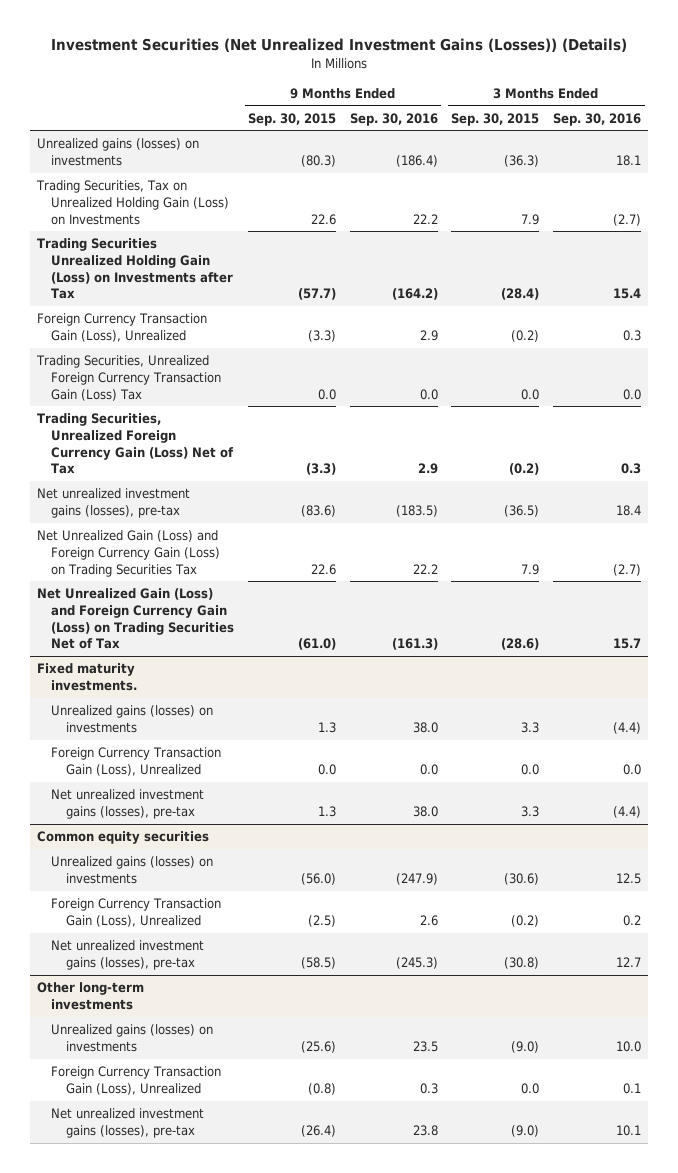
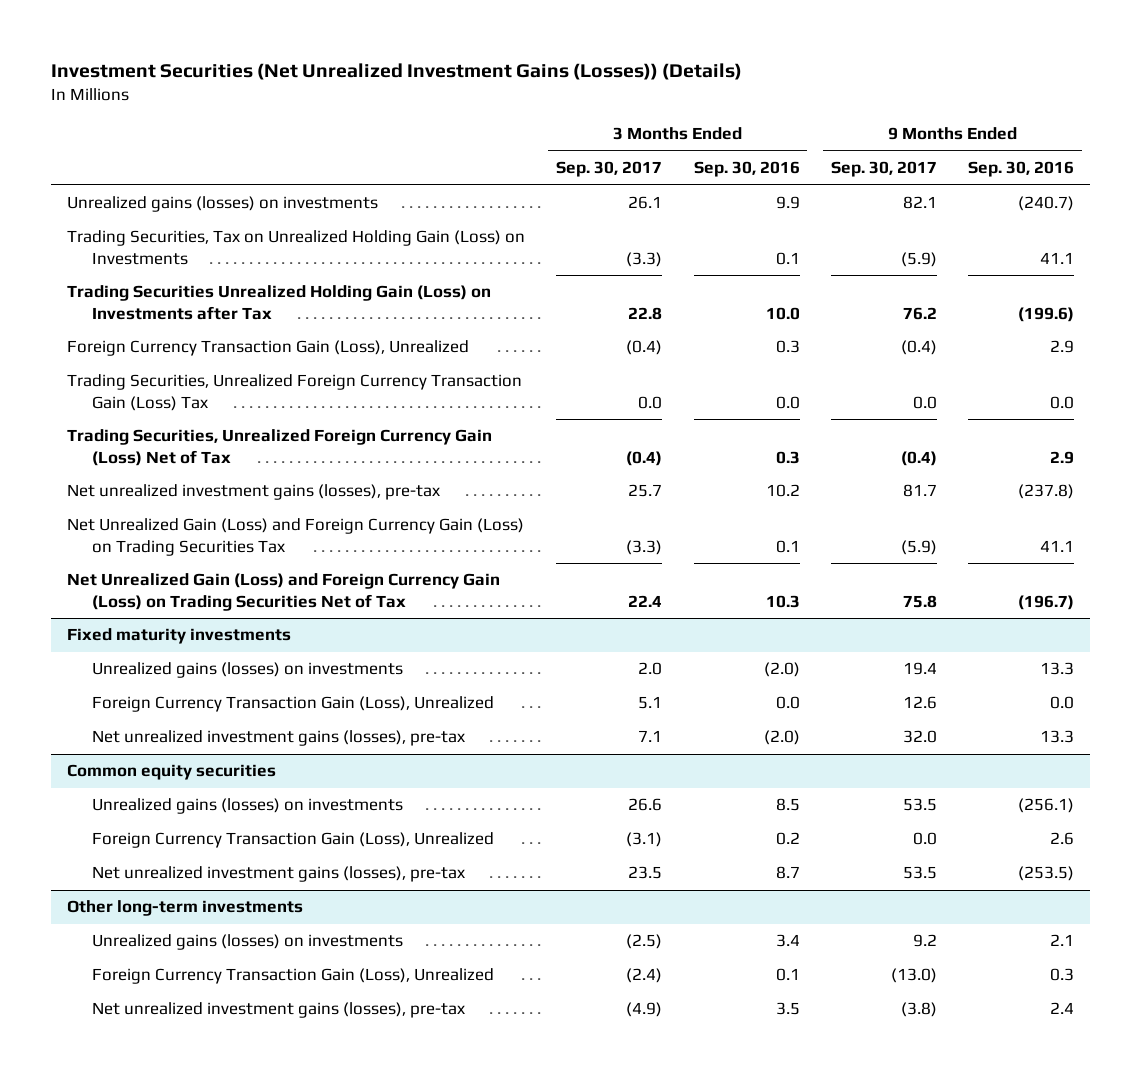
[247,112,336,126] Sep. 30, 2015 -> none
[451,112,540,126] Sep. 30, 2015 -> none
none -> [556,161,663,178] Sep. 30, 2017
none -> [830,161,937,178] Sep. 30, 2017
[395,154,438,167] (186.4) -> [1018,196,1075,212] (240.7)
[616,154,642,166] 18.1 -> [775,196,800,210] 9.9
[412,213,438,224] 22.2 -> [1040,251,1075,264] 41.1
[613,213,642,226] (2.7) -> [775,251,800,265] 0.1
[391,288,438,301] (164.2) -> [1018,306,1075,322] (199.6)
[613,288,642,300] 15.4 -> [765,306,800,320] 10.0
[395,504,438,517] (183.5) -> [1018,484,1075,500] (237.8)
[616,504,642,516] 18.4 -> [765,484,800,498] 10.2
[412,563,438,574] 22.2 -> [1040,539,1075,552] 41.1
[613,563,642,576] (2.7) -> [775,539,800,553] 0.1
[391,638,438,651] (161.3) -> [1018,594,1075,610] (196.7)
[613,638,642,650] 15.7 -> [765,594,800,608] 10.3
[36,663,138,691] Fixed maturity investments. -> [66,628,291,645] Fixed maturity investments
[412,721,438,733] 38.0 -> [1040,662,1075,676] 13.3
[613,721,642,734] (4.4) -> [763,662,800,678] (2.0)
[412,805,438,817] 38.0 -> [1040,730,1075,744] 13.3
[613,805,642,818] (4.4) -> [763,730,800,746] (2.0)
[395,872,438,885] (247.9) -> [1018,798,1075,814] (256.1)
[616,872,642,884] 12.5 -> [775,798,800,812] 8.5
[395,956,438,969] (245.3) -> [1018,866,1075,882] (253.5)
[616,956,642,967] 12.7 -> [775,866,800,880] 8.7
[412,1040,438,1052] 23.5 -> [1050,934,1075,947] 2.1
[616,1040,642,1052] 10.0 -> [775,934,800,948] 3.4
[412,1124,438,1136] 23.8 -> [1050,1002,1075,1015] 2.4
[616,1124,642,1136] 10.1 -> [775,1002,800,1016] 3.5

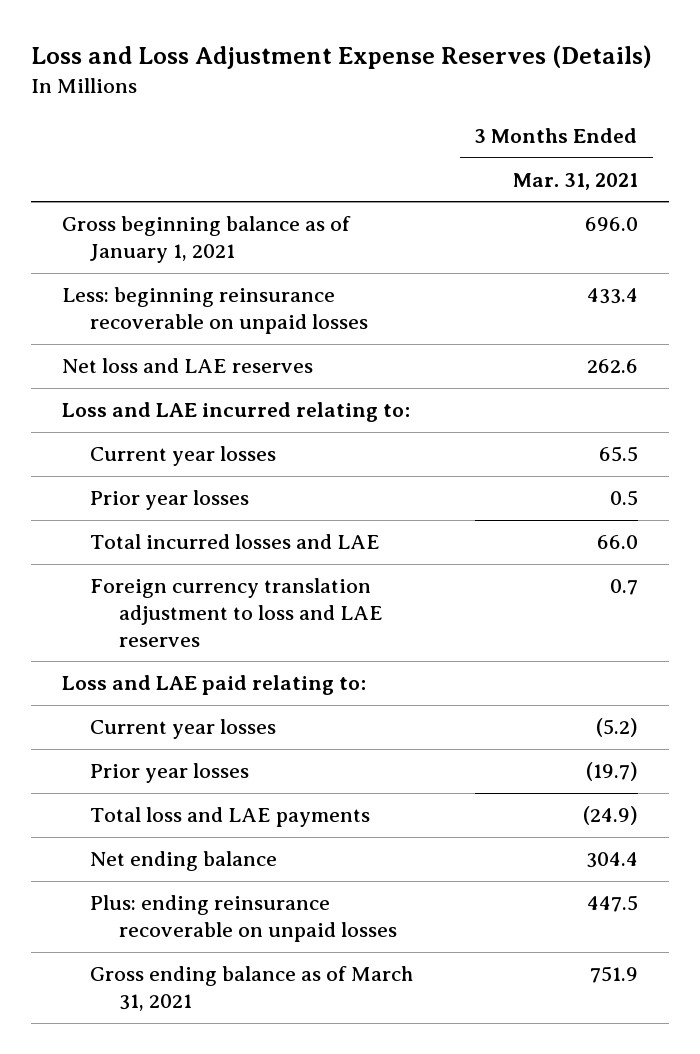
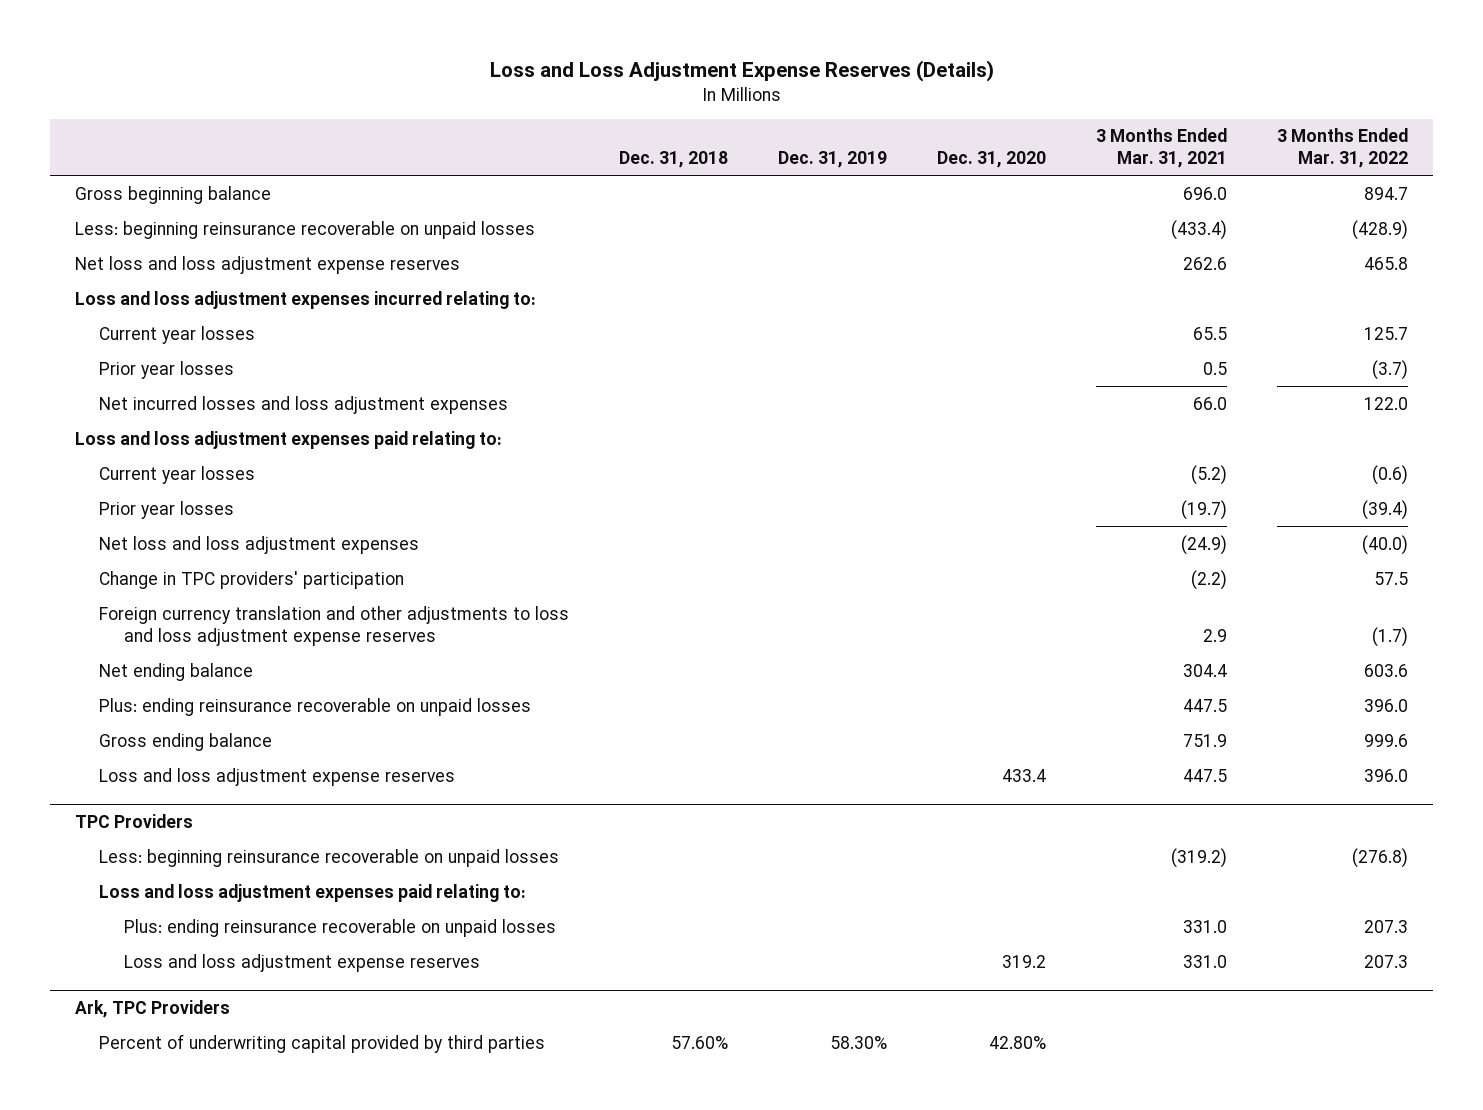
none -> [619,151,729,169] Dec. 31, 2018
none -> [778,151,888,169] Dec. 31, 2019
none -> [937,151,1047,169] Dec. 31, 2020
none -> [1277,128,1409,169] 3 Months Ended Mar. 31, 2022
[62,216,352,264] Gross beginning balance as of January 1, 2021 -> [74,185,271,204] Gross beginning balance
[586,288,638,305] 433.4 -> [1171,219,1228,240] (433.4)
[62,358,314,374] Net loss and LAE reserves -> [74,255,460,274] Net loss and loss adjustment expense reserves
[62,402,411,423] Loss and LAE incurred relating to: -> [74,290,536,309] Loss and loss adjustment expenses incurred relating to:
[90,578,383,647] Foreign currency translation adjustment to loss and LAE reserves -> none
[90,534,381,550] Total incurred losses and LAE -> [99,395,509,414] Net incurred losses and loss adjustment expenses
[62,675,367,696] Loss and LAE paid relating to: -> [74,430,502,449] Loss and loss adjustment expenses paid relating to:
[90,807,371,828] Total loss and LAE payments -> [99,535,420,554] Net loss and loss adjustment expenses
none -> [99,570,405,589] Change in TPC providers' participation
none -> [99,605,570,646] Foreign currency translation and other adjustments to loss and loss adjustment expense reserves
[90,966,414,1012] Gross ending balance as of March 31, 2021 -> [99,732,273,751] Gross ending balance
none -> [99,767,456,786] Loss and loss adjustment expense reserves
none -> [74,813,193,828] TPC Providers
none -> [99,848,560,867] Less: beginning reinsurance recoverable on unpaid losses
none -> [99,883,527,902] Loss and loss adjustment expenses paid relating to:
none -> [123,918,556,937] Plus: ending reinsurance recoverable on unpaid losses
none -> [123,953,480,972] Loss and loss adjustment expense reserves
none -> [74,999,230,1018] Ark, TPC Providers
none -> [99,1033,546,1053] Percent of underwriting capital provided by third parties

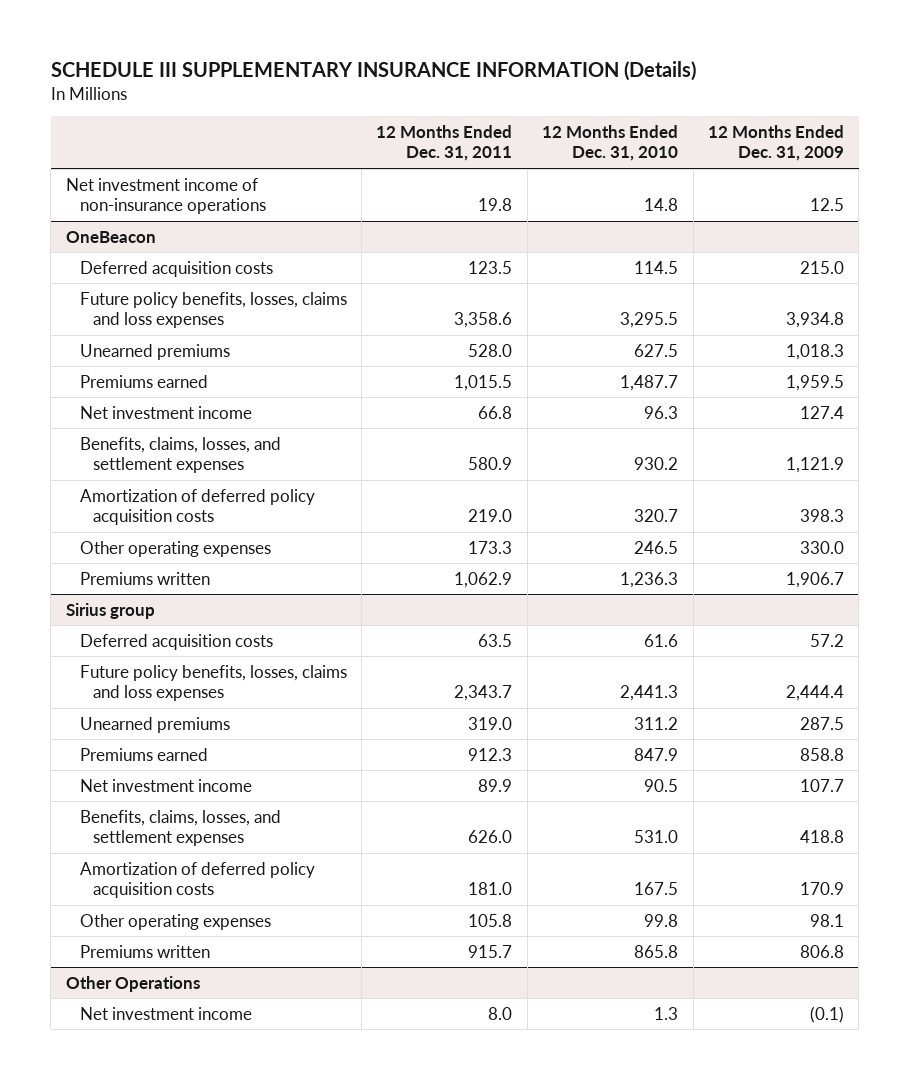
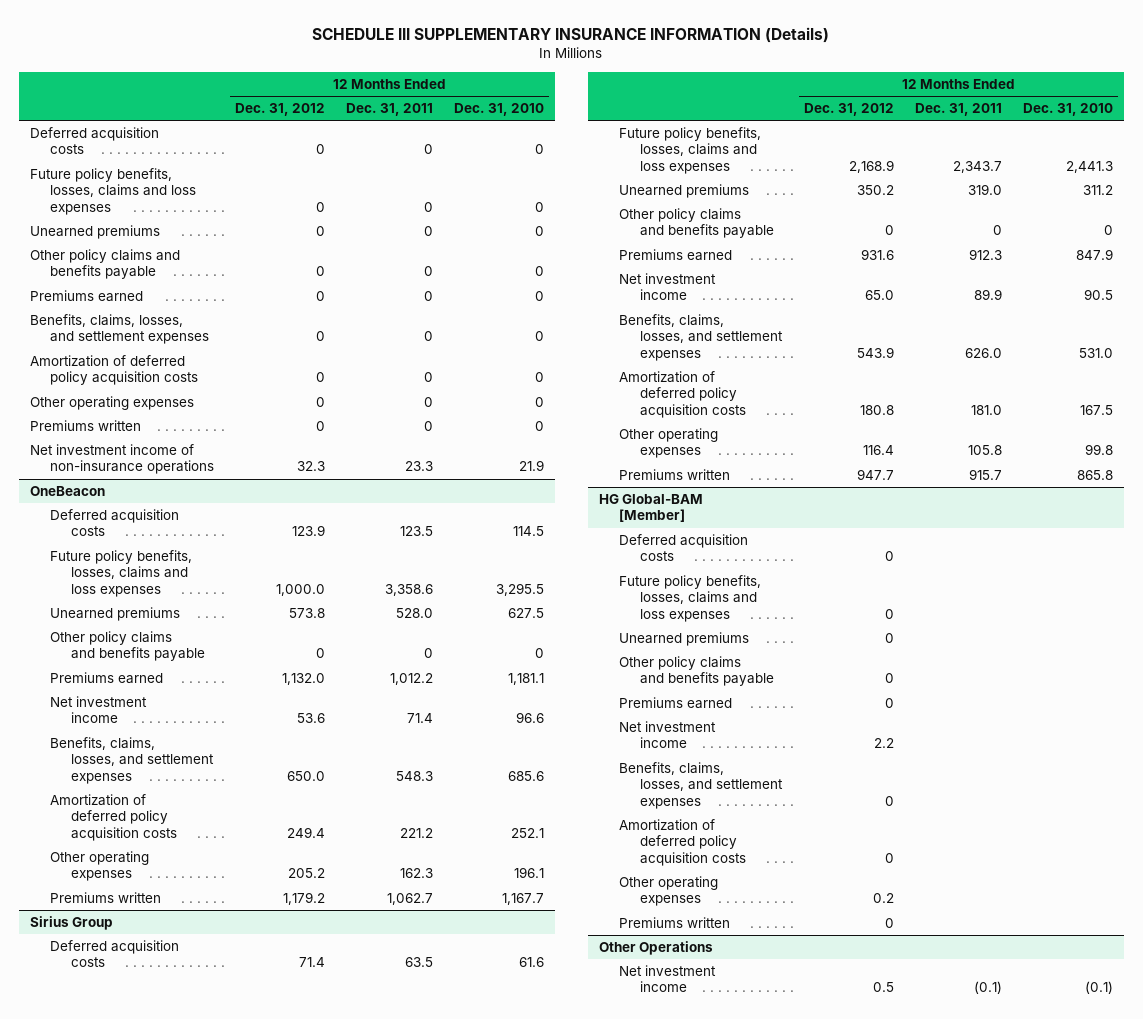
[708,125,845,162] 12 Months Ended Dec. 31, 2009 -> none
none -> [235,103,326,117] Dec. 31, 2012
none -> [29,127,159,155] Deferred acquisition costs
none -> [29,168,197,215] Future policy benefits, losses, claims and loss expenses
none -> [29,225,160,240] Unearned premiums
none -> [29,249,180,280] Other policy claims and benefits payable
none -> [29,290,143,303] Premiums earned
none -> [29,314,210,345] Benefits, claims, losses, and settlement expenses
none -> [29,355,199,386] Amortization of deferred policy acquisition costs
none -> [29,396,194,411] Other operating expenses
none -> [29,420,141,432] Premiums written
[478,197,513,211] 19.8 -> [405,461,434,472] 23.3
[644,197,679,211] 14.8 -> [519,460,545,472] 21.9
none -> [50,631,205,662] Other policy claims and benefits payable
[454,374,513,391] 1,015.5 -> [390,673,434,686] 1,012.2
[620,374,679,391] 1,487.7 -> [508,673,545,686] 1,181.1
[478,405,513,419] 66.8 -> [407,713,434,724] 71.4
[644,405,679,419] 96.3 -> [516,712,545,724] 96.6
[468,456,513,470] 580.9 -> [396,770,434,781] 548.3
[634,456,679,470] 930.2 -> [508,770,545,781] 685.6
[468,508,513,522] 219.0 -> [400,827,434,838] 221.2
[634,508,679,522] 320.7 -> [511,827,545,838] 252.1
[468,540,513,554] 173.3 -> [400,868,434,879] 162.3
[634,540,679,554] 246.5 -> [514,867,545,879] 196.1
[454,571,513,588] 1,062.9 -> [387,893,434,906] 1,062.7
[620,571,679,588] 1,236.3 -> [502,893,545,906] 1,167.7
[65,602,155,619] Sirius group -> [29,916,113,931] Sirius Group
none -> [619,208,774,239] Other policy claims and benefits payable
none -> [598,494,703,523] HG Global-BAM [Member]
none -> [619,534,749,562] Deferred acquisition costs
none -> [619,575,762,622] Future policy benefits, losses, claims and loss expenses
none -> [619,632,750,647] Unearned premiums
none -> [619,656,774,687] Other policy claims and benefits payable
none -> [619,697,733,710] Premiums earned
none -> [619,721,717,749] Net investment income
none -> [619,762,783,809] Benefits, claims, losses, and settlement expenses
none -> [619,819,746,866] Amortization of deferred policy acquisition costs
none -> [619,876,719,907] Other operating expenses
none -> [619,917,731,929] Premiums written
[488,1006,513,1020] 8.0 -> [974,981,1003,995] (0.1)
[654,1006,679,1020] 1.3 -> [1085,981,1114,995] (0.1)

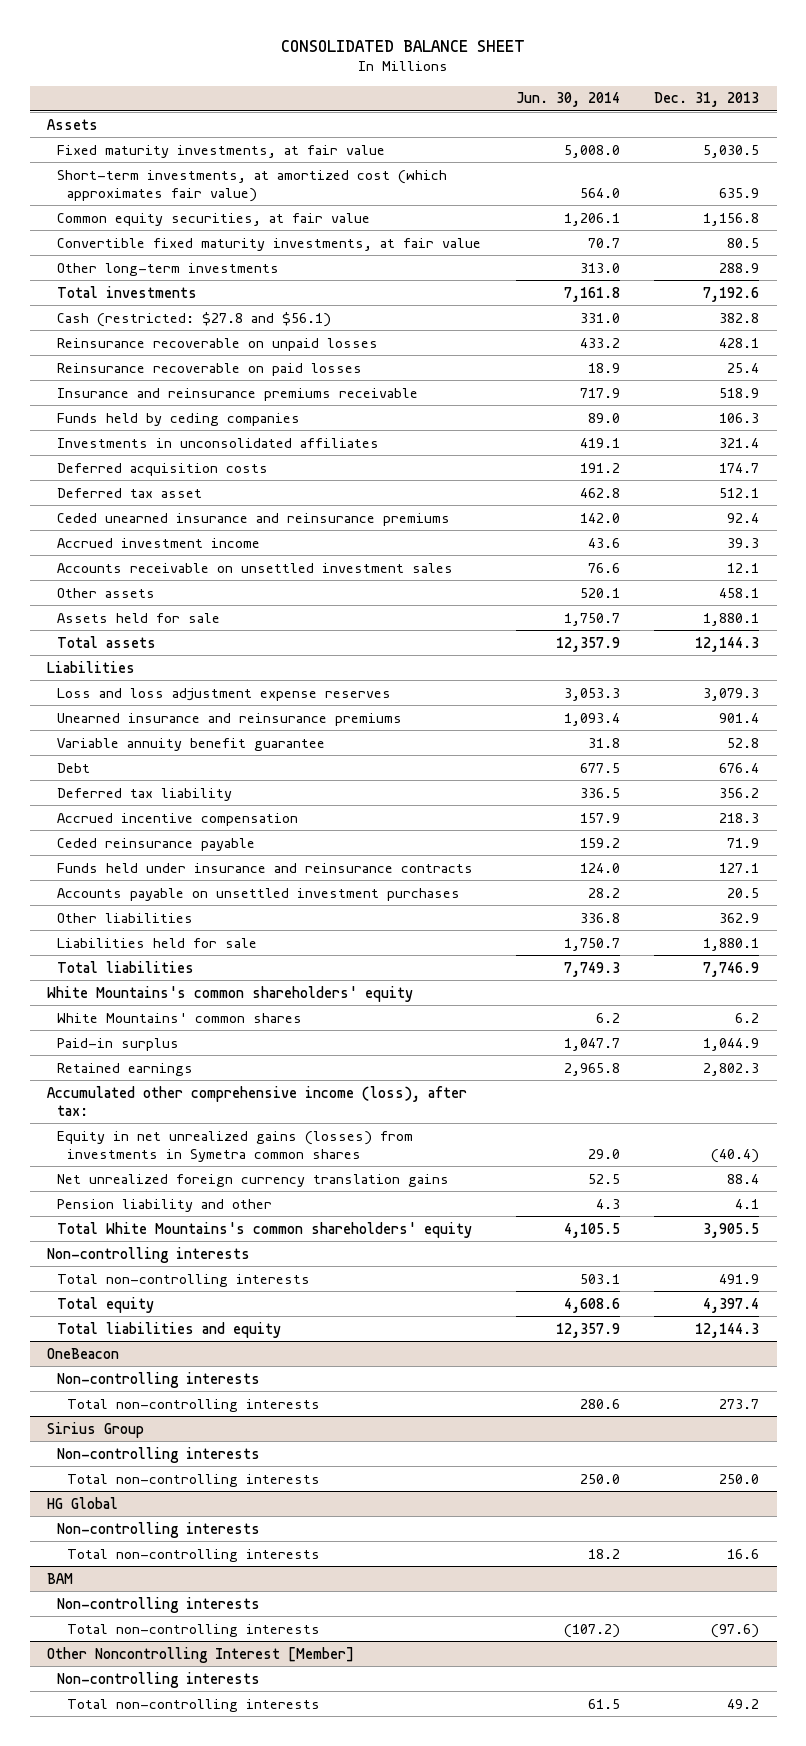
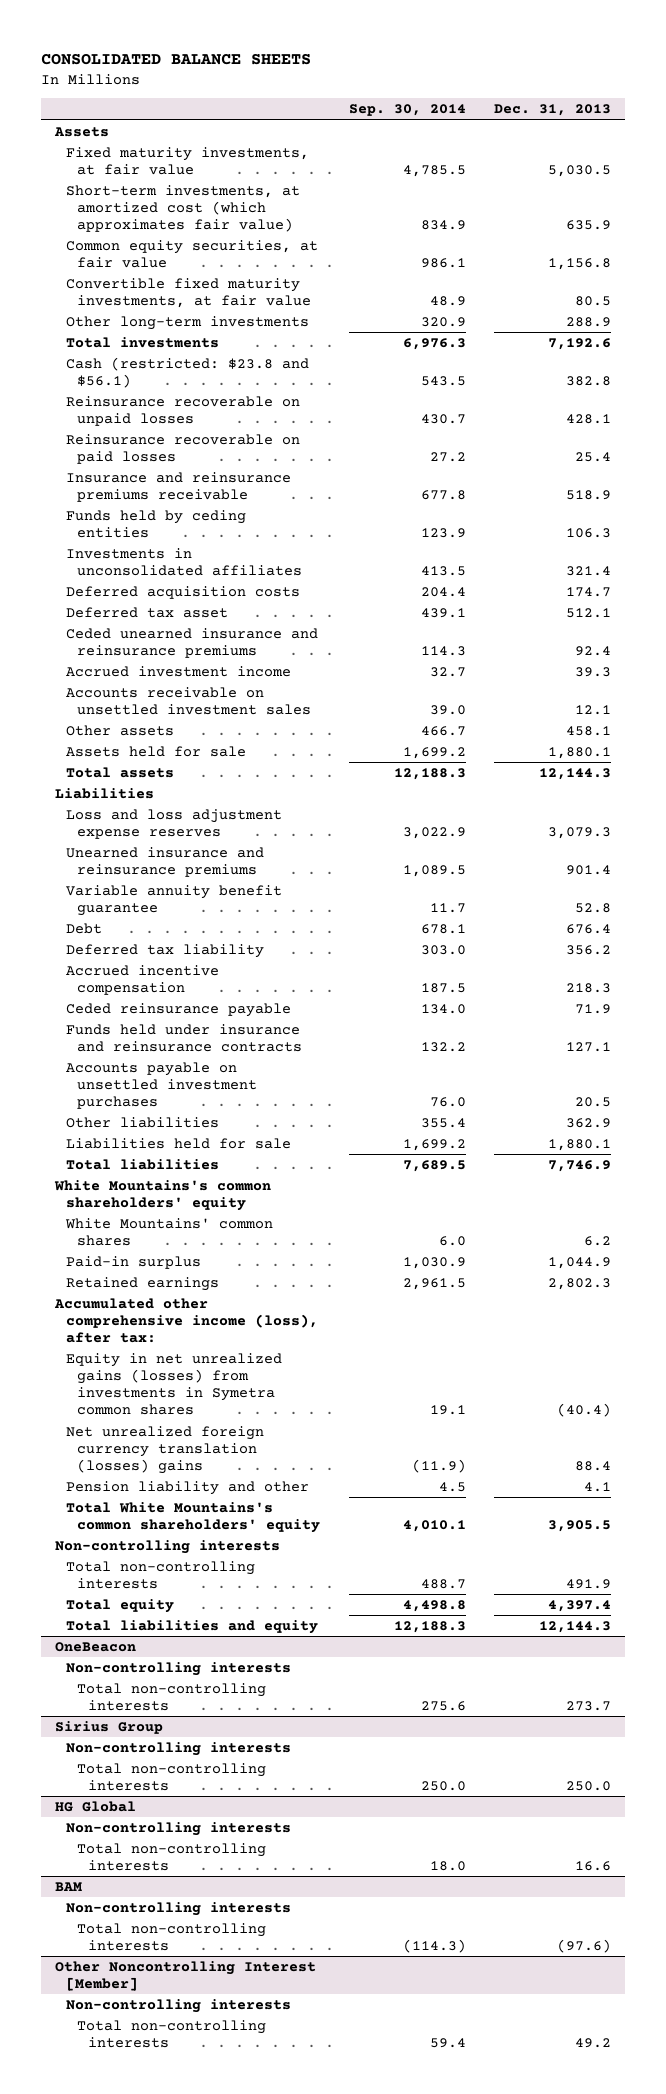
[281,39,526,52] CONSOLIDATED BALANCE SHEET -> [40,52,311,65] CONSOLIDATED BALANCE SHEETS
[515,92,620,108] Jun. 30, 2014 -> none
none -> [348,104,466,117] Sep. 30, 2014
[57,311,332,327] Cash (restricted: $27.8 and $56.1) -> [66,356,310,389] Cash (restricted: $23.8 and $56.1)
[57,412,301,426] Funds held by ceding companies -> [66,509,247,539] Funds held by ceding entities
[57,1173,450,1187] Net unrealized foreign currency translation gains -> [66,1425,265,1475] Net unrealized foreign currency translation (losses) gains

